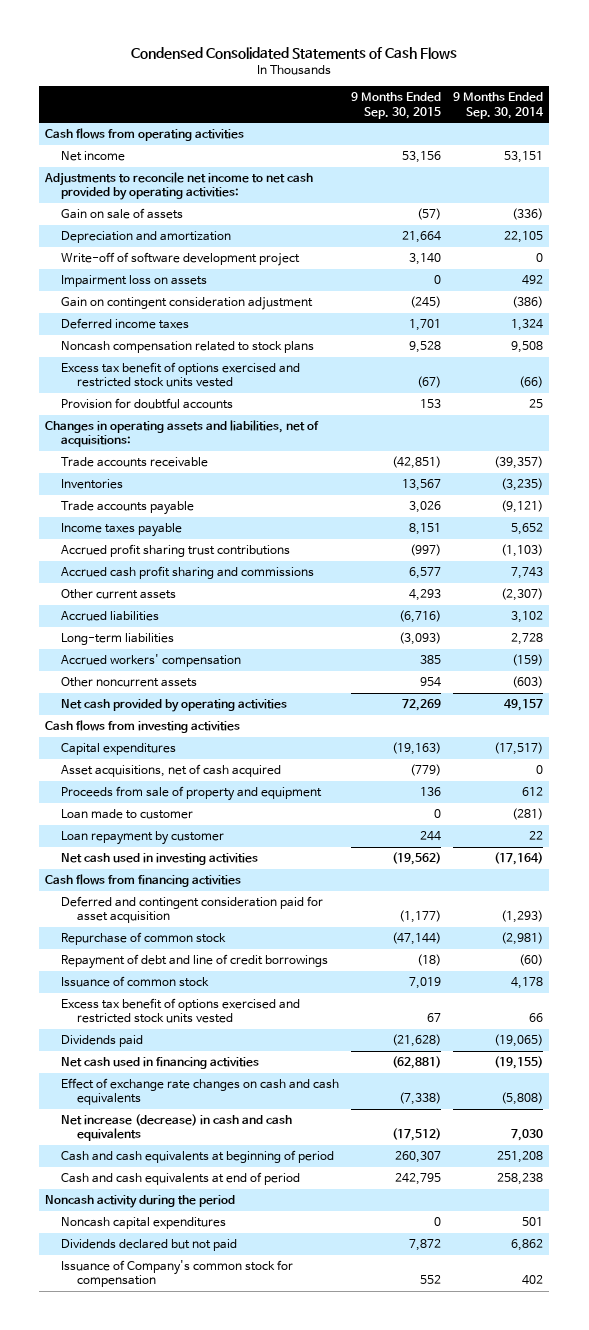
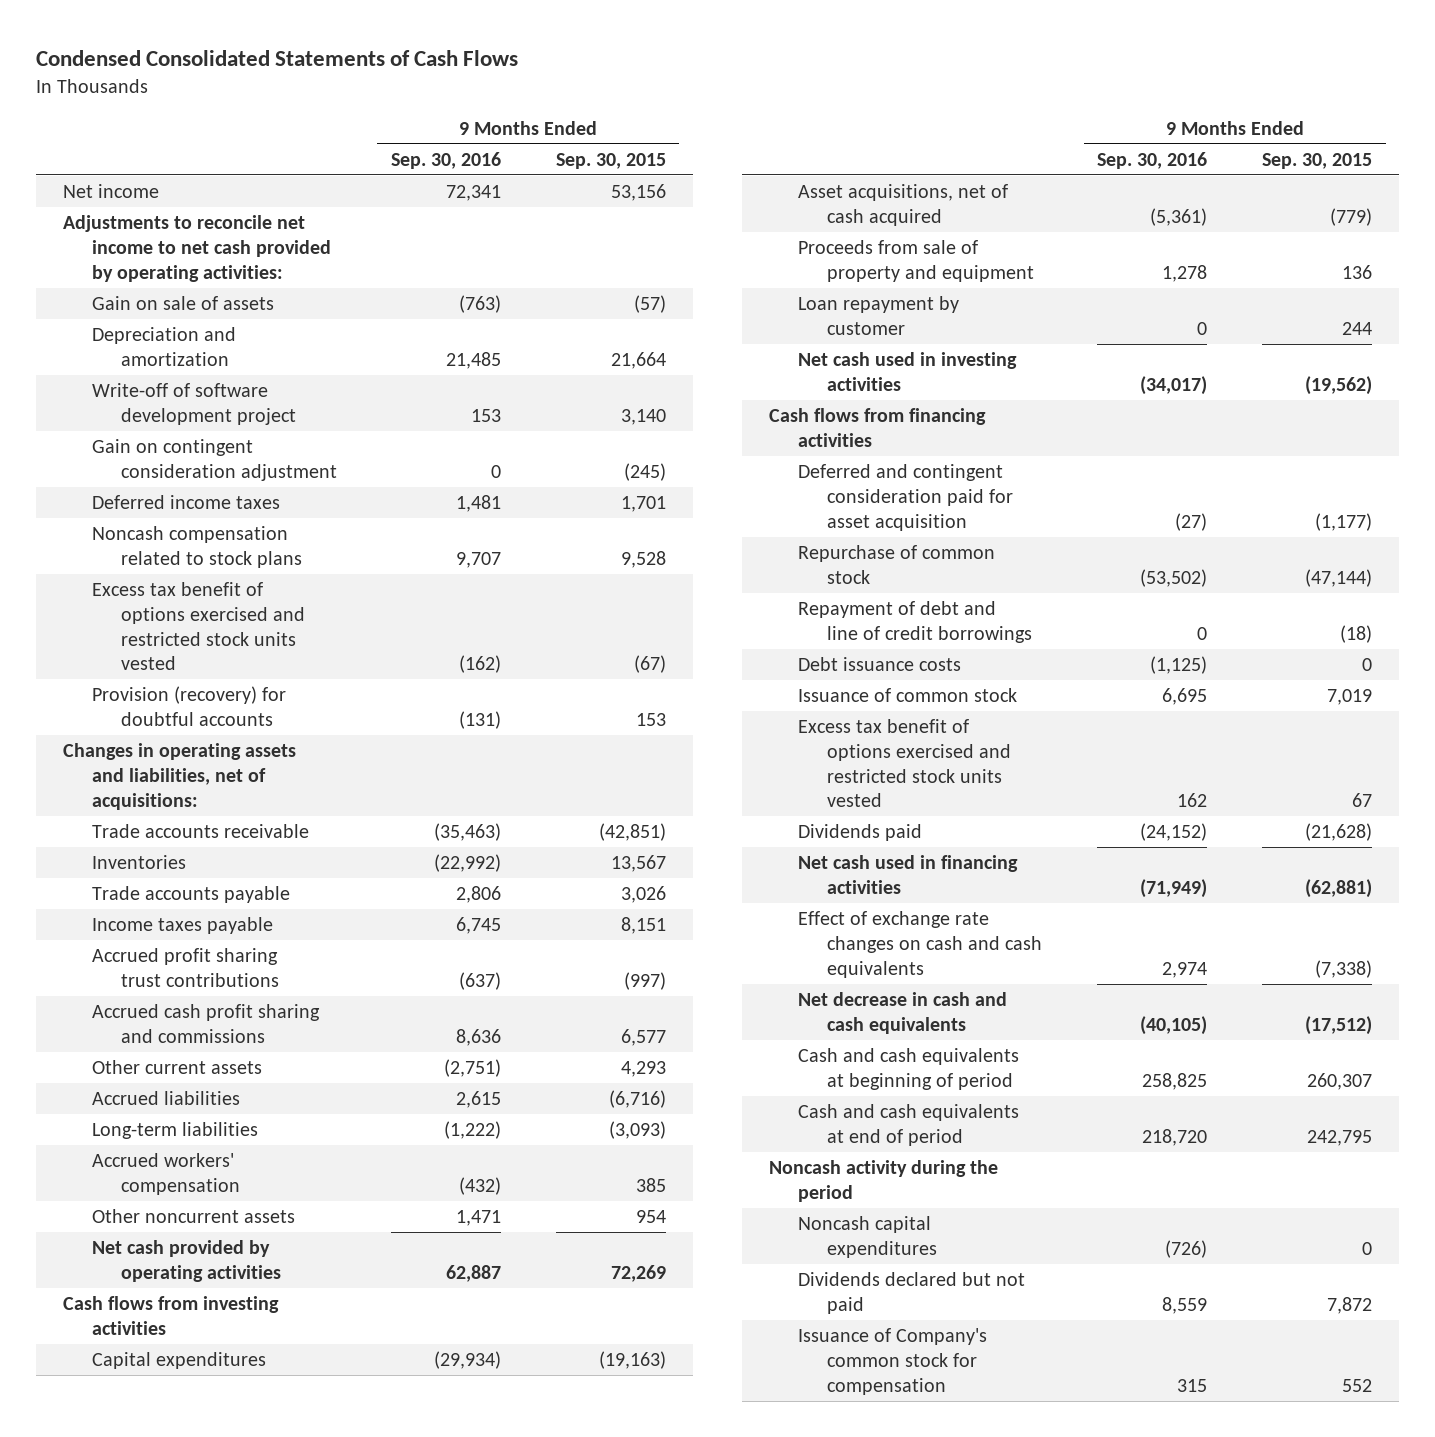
[453,92,545,119] 9 Months Ended Sep. 30, 2014 -> none
none -> [391,151,502,169] Sep. 30, 2016
[45,128,245,142] Cash flows from operating activities -> none
[61,275,208,288] Impairment loss on assets -> none
[61,398,234,410] Provision for doubtful accounts -> [91,685,286,726] Provision (recovery) for doubtful accounts
[61,809,194,820] Loan made to customer -> none
none -> [798,656,962,671] Debt issuance costs
[61,1114,293,1142] Net increase (decrease) in cash and cash equivalents -> [798,991,1008,1034] Net decrease in cash and cash equivalents

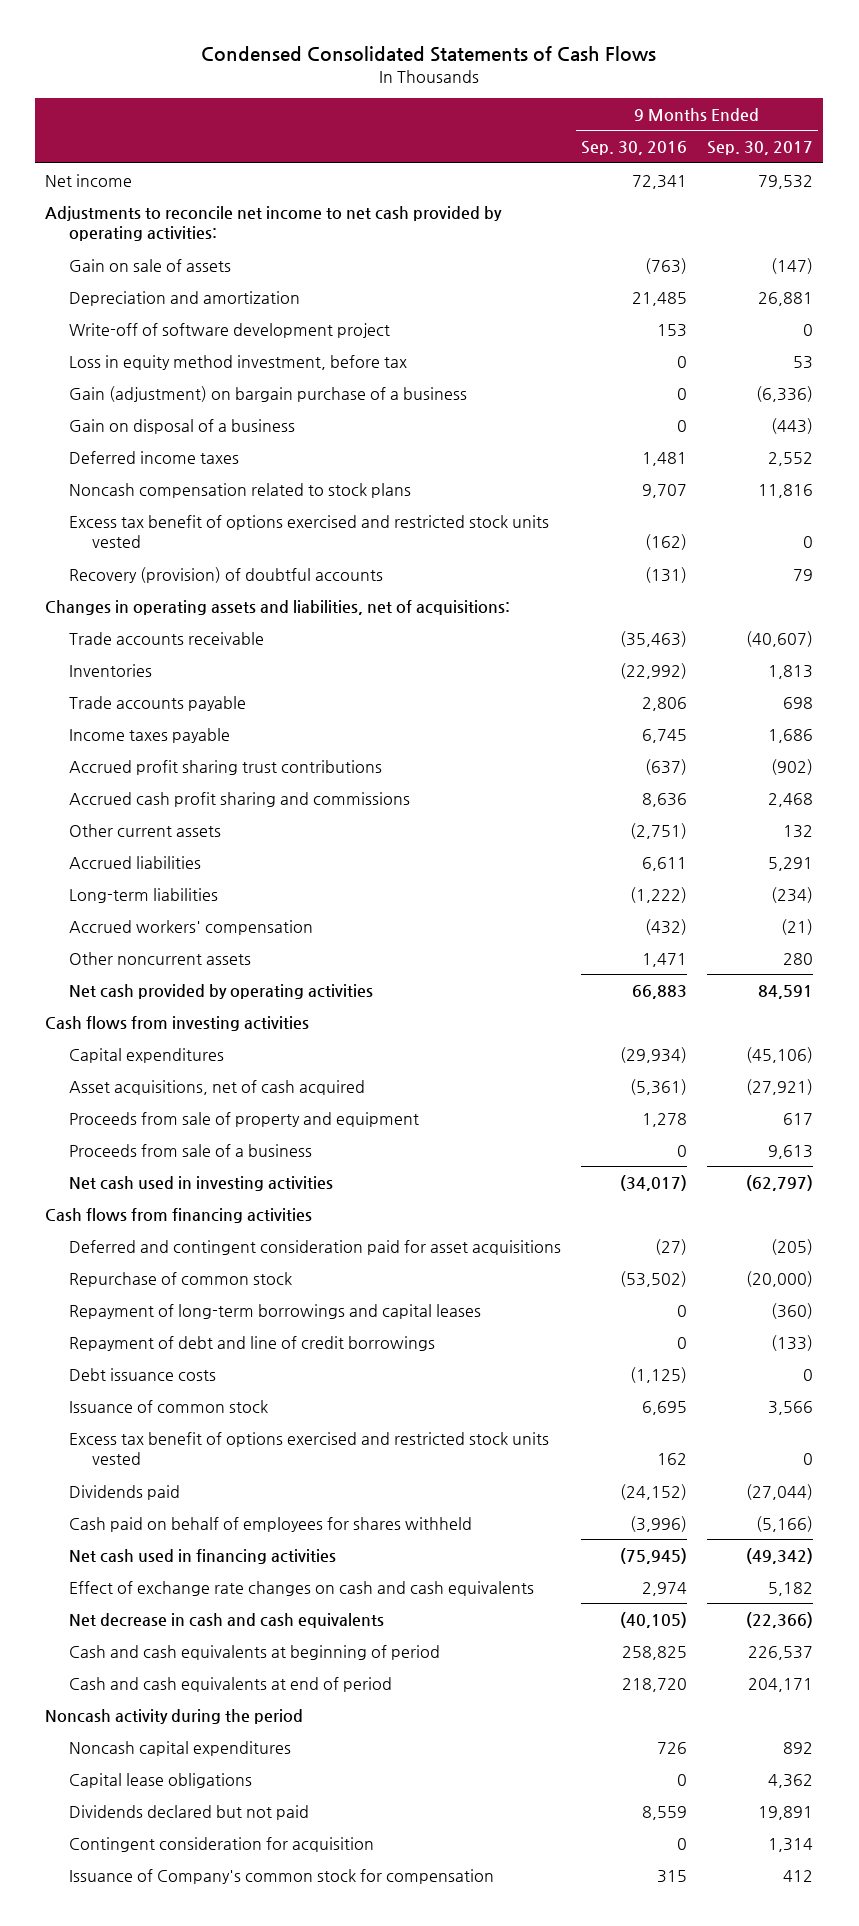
[555,152,666,169] Sep. 30, 2015 -> none
none -> [707,141,814,156] Sep. 30, 2017
[91,438,337,481] Gain on contingent consideration adjustment -> [68,354,407,370] Loss in equity method investment, before tax
none -> [68,385,467,402] Gain (adjustment) on bargain purchase of a business
none -> [68,418,295,434] Gain on disposal of a business
[91,685,286,726] Provision (recovery) for doubtful accounts -> [68,566,383,583] Recovery (provision) of doubtful accounts
[456,1090,502,1108] 2,615 -> [642,856,688,871] 6,611
[446,1264,502,1282] 62,887 -> [632,984,688,999] 66,883
[798,295,960,335] Loan repayment by customer -> none
none -> [68,1143,312,1157] Proceeds from sale of a business
[798,463,1013,531] Deferred and contingent consideration paid for asset acquisition -> [68,1239,561,1255] Deferred and contingent consideration paid for asset acquisitions
none -> [68,1303,481,1319] Repayment of long-term borrowings and capital leases
none -> [68,1516,472,1532] Cash paid on behalf of employees for shares withheld
[1140,878,1208,898] (71,949) -> [620,1547,688,1564] (75,945)
[1165,1239,1208,1258] (726) -> [657,1741,688,1754] 726
none -> [68,1772,252,1788] Capital lease obligations
none -> [68,1836,374,1852] Contingent consideration for acquisition

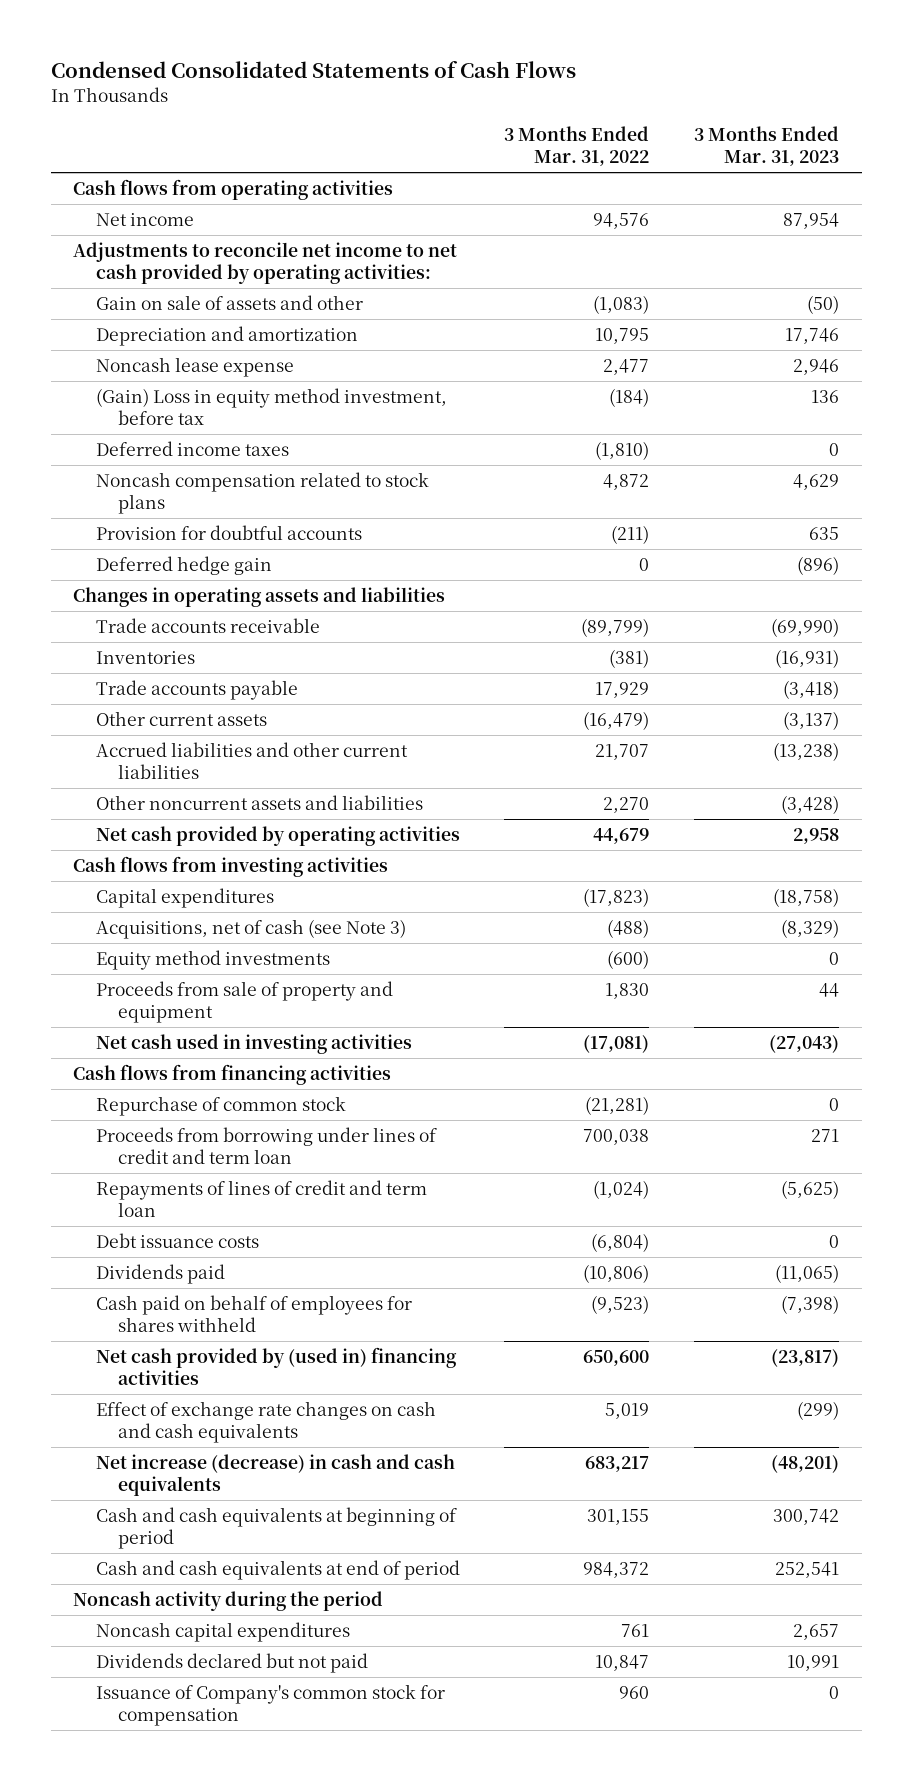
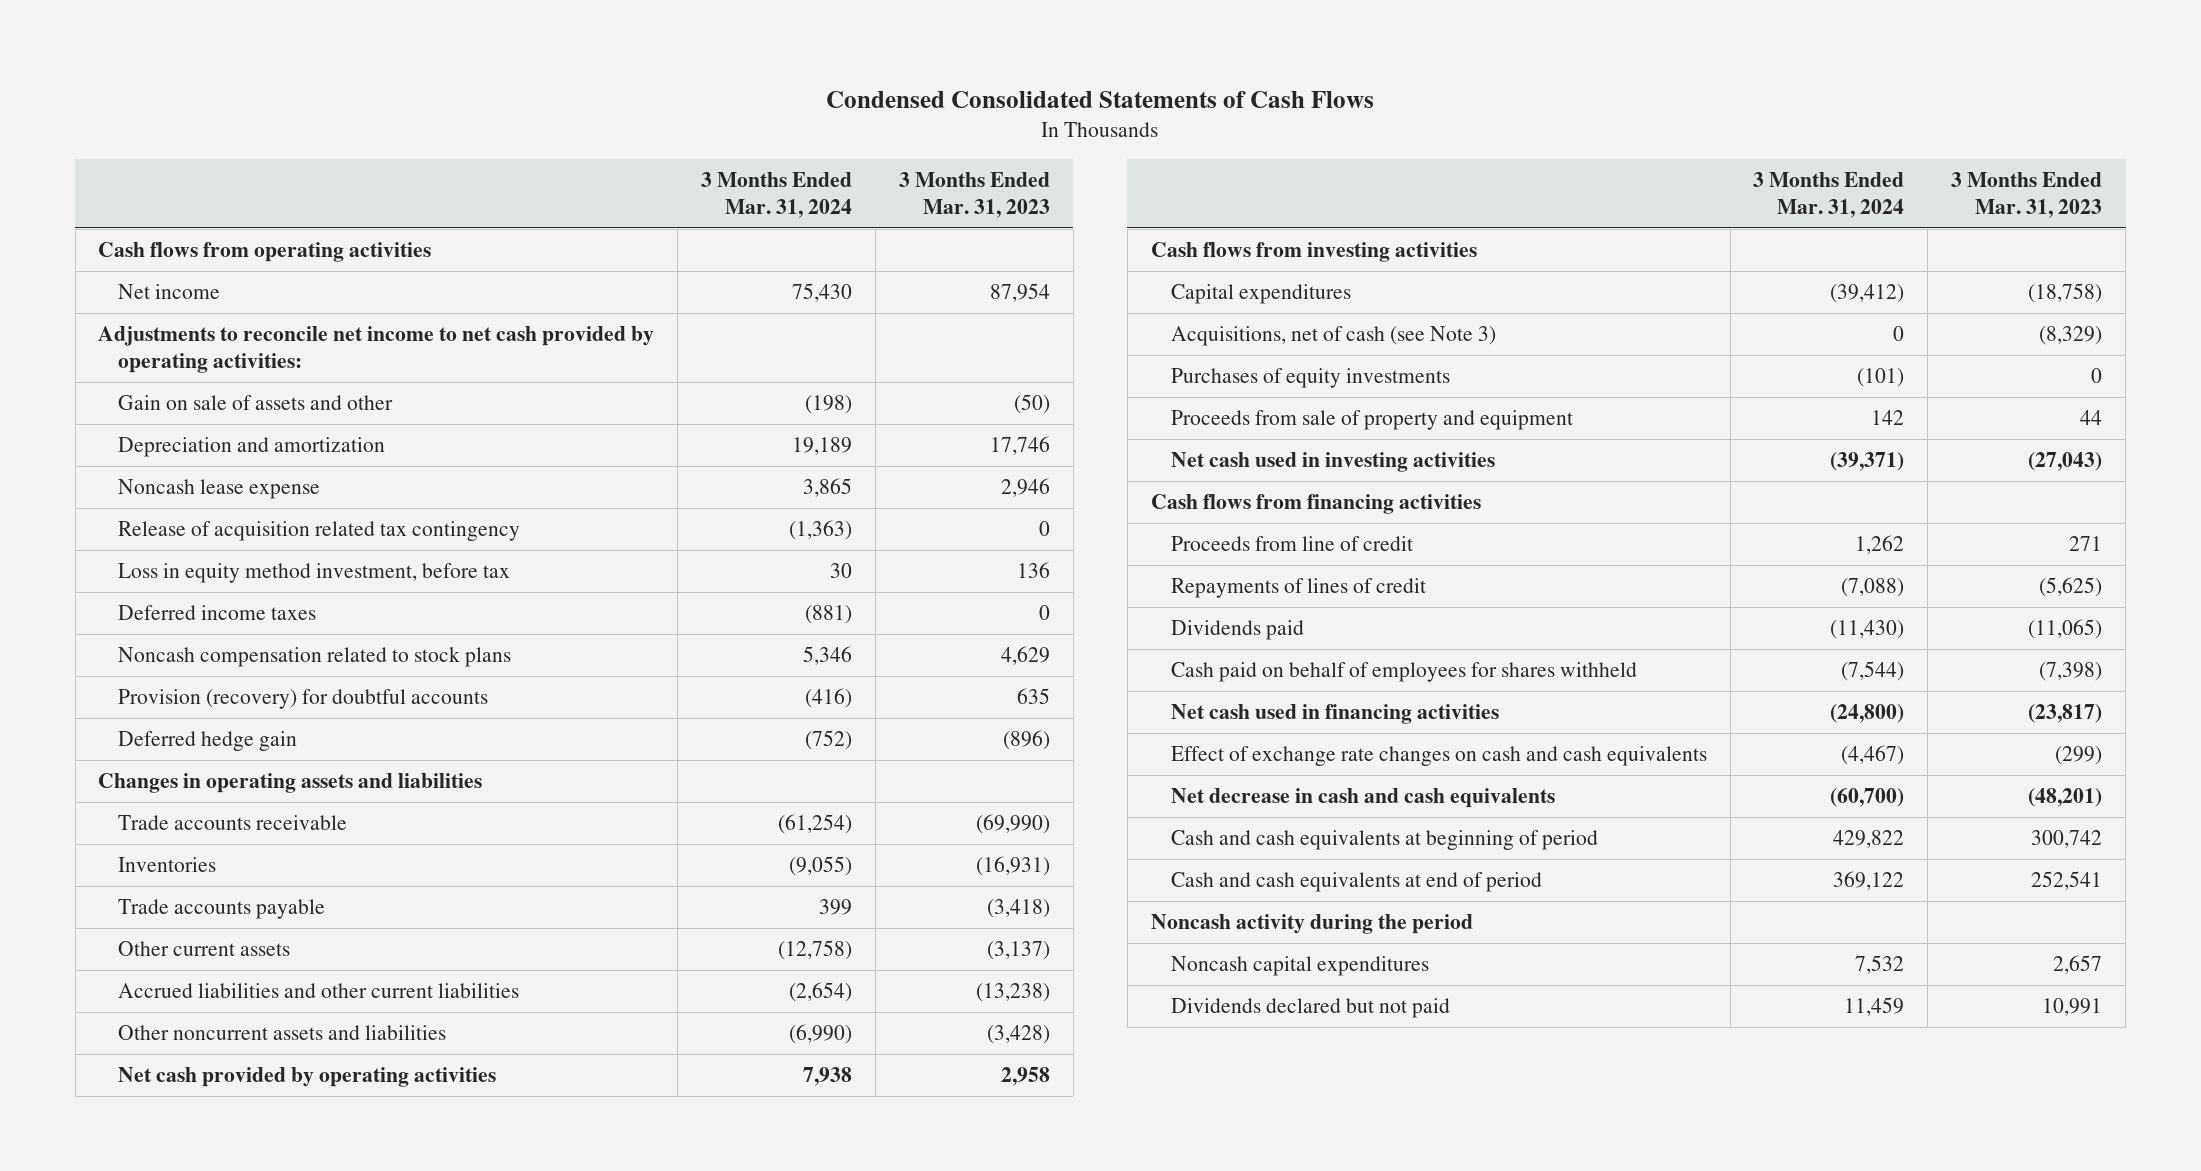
[504,126,650,167] 3 Months Ended Mar. 31, 2022 -> none
none -> [701,172,853,218] 3 Months Ended Mar. 31, 2024
none -> [118,521,521,542] Release of acquisition related tax contingency
[95,388,447,425] (Gain) Loss in equity method investment, before tax -> [118,563,511,584] Loss in equity method investment, before tax
[95,525,362,541] Provision for doubtful accounts -> [118,689,489,710] Provision (recovery) for doubtful accounts
[95,950,330,971] Equity method investments -> [1170,368,1450,389] Purchases of equity investments
[95,1096,346,1117] Repurchase of common stock -> none
[95,1233,259,1249] Debt issuance costs -> none
[95,1127,437,1164] Proceeds from borrowing under lines of credit and term loan -> [1170,536,1413,552] Proceeds from line of credit
[95,1180,427,1217] Repayments of lines of credit and term loan -> [1170,578,1426,599] Repayments of lines of credit
[95,1347,457,1385] Net cash provided by (used in) financing activities -> [1170,704,1499,725] Net cash used in financing activities
[95,1454,455,1496] Net increase (decrease) in cash and cash equivalents -> [1170,788,1555,809] Net decrease in cash and cash equivalents
[95,1684,445,1726] Issuance of Company's common stock for compensation -> none

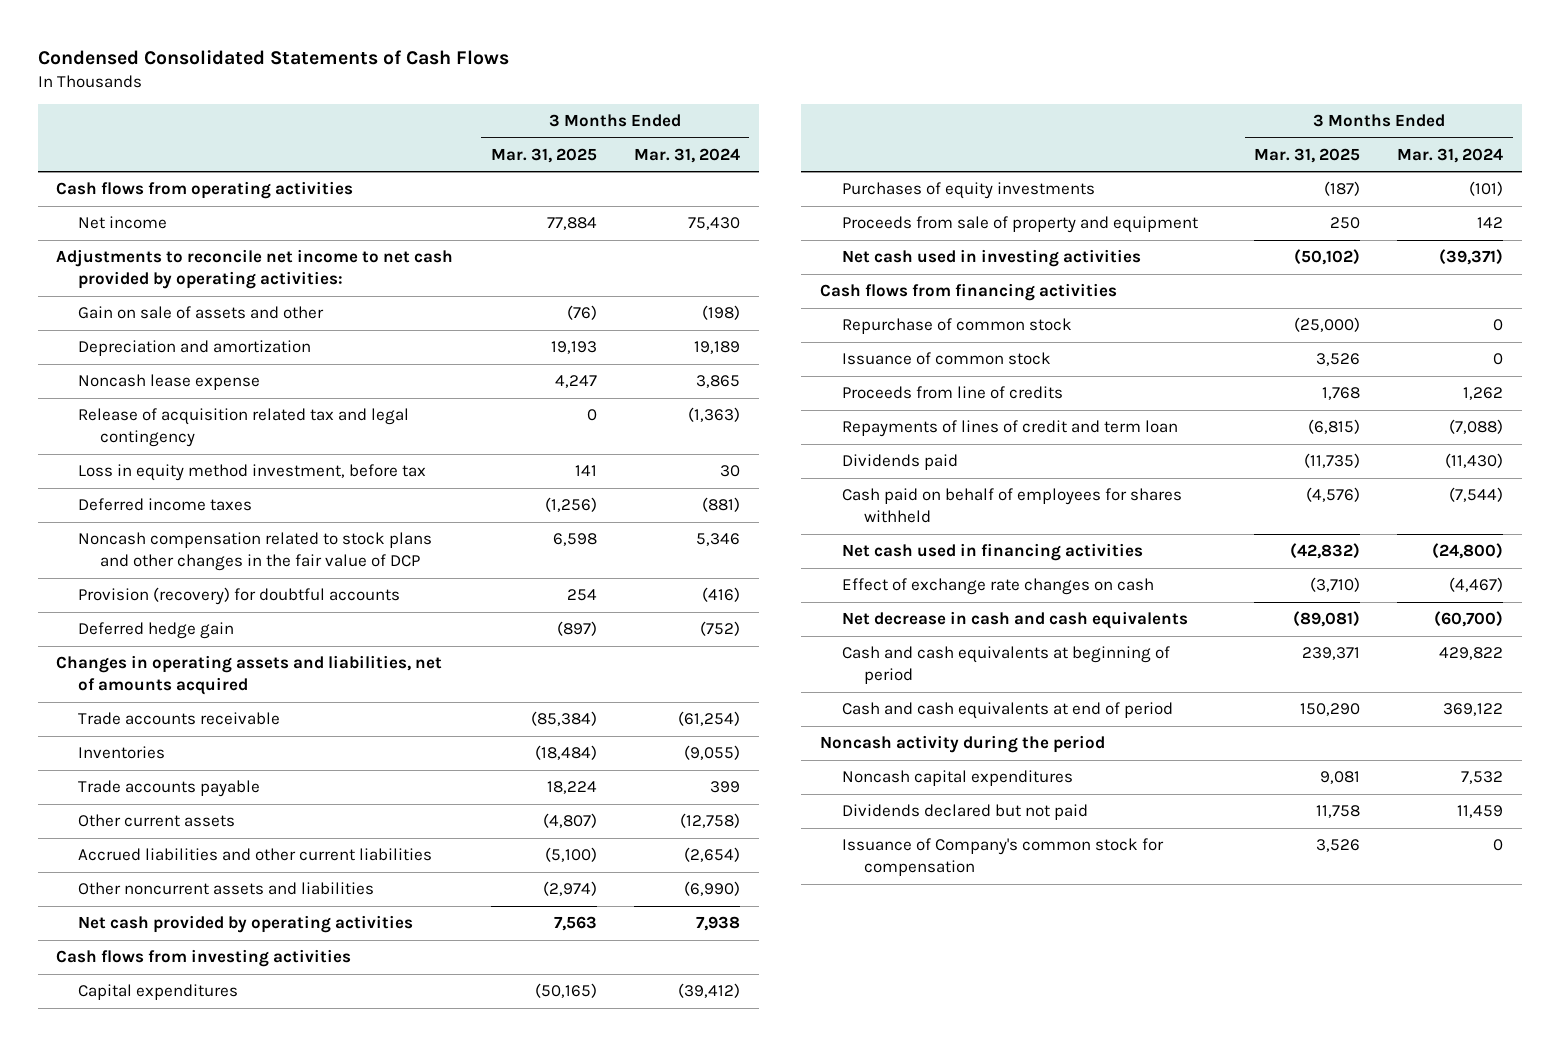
[899,172,1051,218] 3 Months Ended Mar. 31, 2023 -> none
none -> [490,147,597,163] Mar. 31, 2025
[118,521,521,542] Release of acquisition related tax contingency -> [78,408,410,448] Release of acquisition related tax and legal contingency
[118,647,512,668] Noncash compensation related to stock plans -> [78,532,433,572] Noncash compensation related to stock plans and other changes in the fair value of DCP
[98,773,483,794] Changes in operating assets and liabilities -> [56,655,443,696] Changes in operating assets and liabilities, net of amounts acquired
[1170,326,1496,347] Acquisitions, net of cash (see Note 3) -> none
none -> [841,318,1072,335] Repurchase of common stock
none -> [841,352,1051,366] Issuance of common stock
[1170,536,1413,552] Proceeds from line of credit -> [841,386,1063,400] Proceeds from line of credits
[1170,578,1426,599] Repayments of lines of credit -> [841,420,1178,438] Repayments of lines of credit and term loan
[1170,746,1707,767] Effect of exchange rate changes on cash and cash equivalents -> [841,578,1154,596] Effect of exchange rate changes on cash
none -> [841,838,1164,877] Issuance of Company's common stock for compensation

